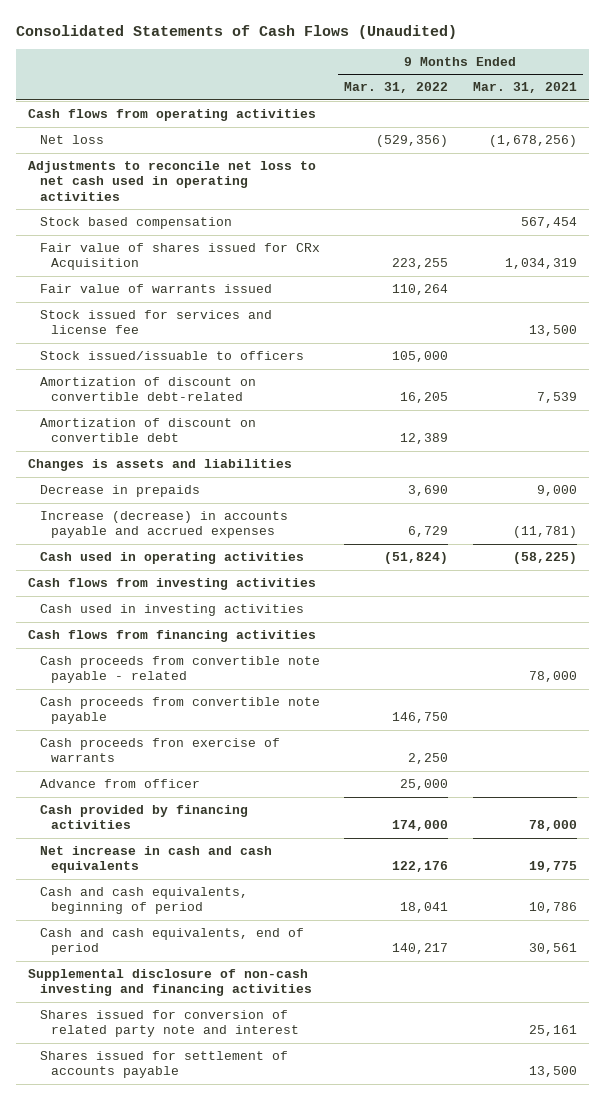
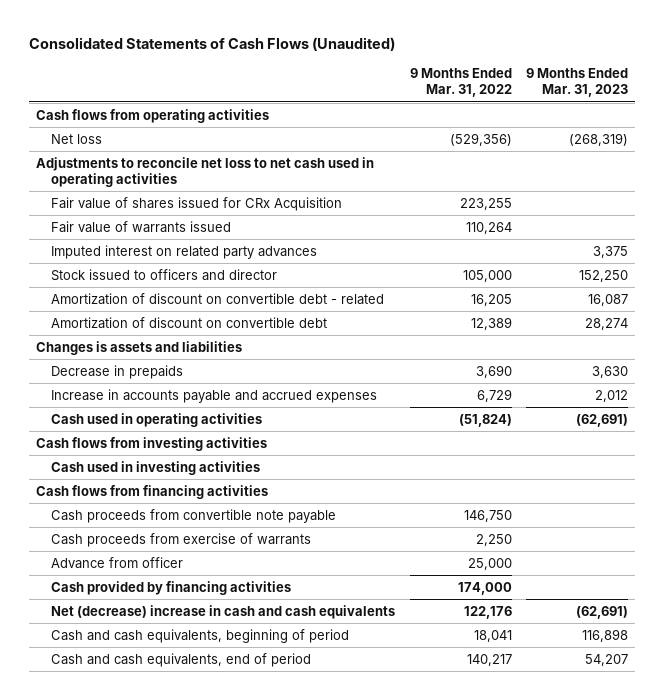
[472,82,577,94] Mar. 31, 2021 -> none
none -> [525,68,628,98] 9 Months Ended Mar. 31, 2023
[39,217,232,230] Stock based compensation -> none
[39,310,272,335] Stock issued for services and license fee -> none
none -> [51,244,318,259] Imputed interest on related party advances
[39,351,304,361] Stock issued/issuable to officers -> [51,268,278,281] Stock issued to officers and director
[39,377,256,402] Amortization of discount on convertible debt-related -> [51,292,385,305] Amortization of discount on convertible debt - related
[39,511,288,539] Increase (decrease) in accounts payable and accrued expenses -> [51,388,378,403] Increase in accounts payable and accrued expenses
[39,656,320,684] Cash proceeds from convertible note payable - related -> none
[39,738,280,763] Cash proceeds fron exercise of warrants -> [51,532,312,547] Cash proceeds from exercise of warrants
[39,846,272,874] Net increase in cash and cash equivalents -> [51,604,396,619] Net (decrease) increase in cash and cash equivalents
[28,969,312,997] Supplemental disclosure of non-cash investing and financing activities -> none
[39,1010,299,1038] Shares issued for conversion of related party note and interest -> none
[39,1051,288,1079] Shares issued for settlement of accounts payable -> none

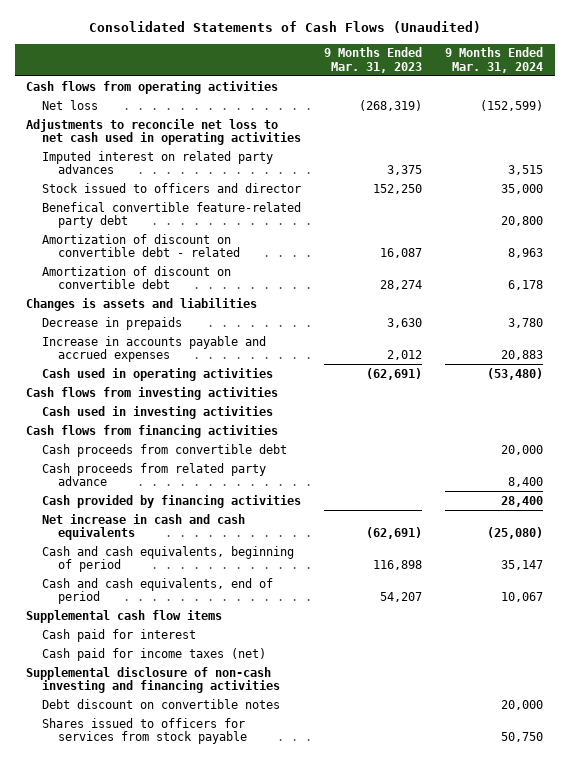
[409,68,512,98] 9 Months Ended Mar. 31, 2022 -> none
none -> [445,47,544,73] 9 Months Ended Mar. 31, 2024
[51,196,343,211] Fair value of shares issued for CRx Acquisition -> none
[51,220,232,233] Fair value of warrants issued -> none
none -> [41,201,301,228] Benefical convertible feature-related party debt
[51,532,312,547] Cash proceeds from exercise of warrants -> none
[51,508,337,523] Cash proceeds from convertible note payable -> [41,443,287,457] Cash proceeds from convertible debt
[51,556,184,569] Advance from officer -> [41,462,266,486] Cash proceeds from related party advance
[51,604,396,619] Net (decrease) increase in cash and cash equivalents -> [41,513,245,540] Net increase in cash and cash equivalents
none -> [26,609,223,623] Supplemental cash flow items
none -> [41,628,196,642] Cash paid for interest
none -> [41,647,266,661] Cash paid for income taxes (net)
none -> [26,666,280,693] Supplemental disclosure of non-cash investing and financing activities
none -> [41,698,280,709] Debt discount on convertible notes
none -> [41,717,247,744] Shares issued to officers for services from stock payable

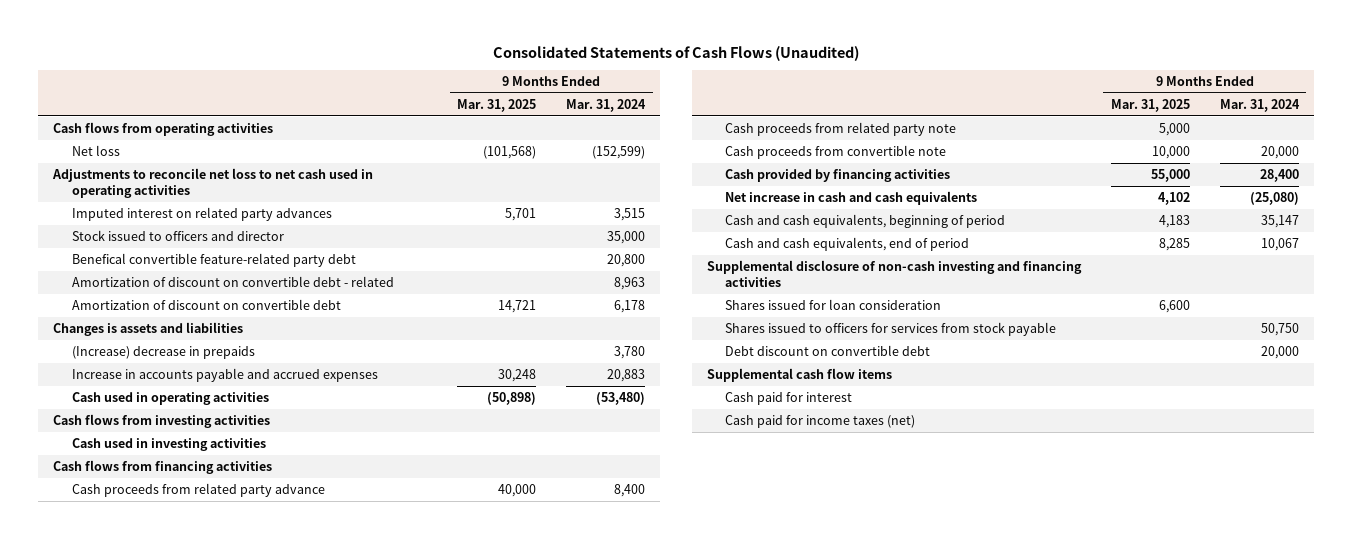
[324,47,423,73] 9 Months Ended Mar. 31, 2023 -> none
none -> [457,98,537,112] Mar. 31, 2025
[41,316,182,330] Decrease in prepaids -> [71,345,255,359] (Increase) decrease in prepaids
[41,443,287,457] Cash proceeds from convertible debt -> none
none -> [724,121,956,136] Cash proceeds from related party note
none -> [724,144,946,159] Cash proceeds from convertible note
[26,666,280,693] Supplemental disclosure of non-cash investing and financing activities -> [706,259,1082,287] Supplemental disclosure of non-cash investing and financing activities
none -> [724,298,941,310] Shares issued for loan consideration
[41,717,247,744] Shares issued to officers for services from stock payable -> [724,321,1056,336] Shares issued to officers for services from stock payable
none -> [724,344,930,356] Debt discount on convertible debt
[41,698,280,709] Debt discount on convertible notes -> none

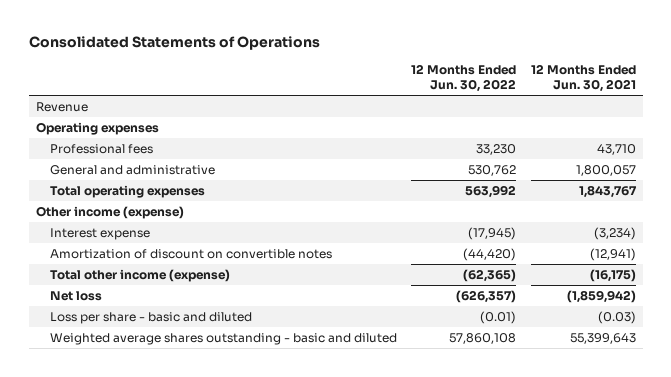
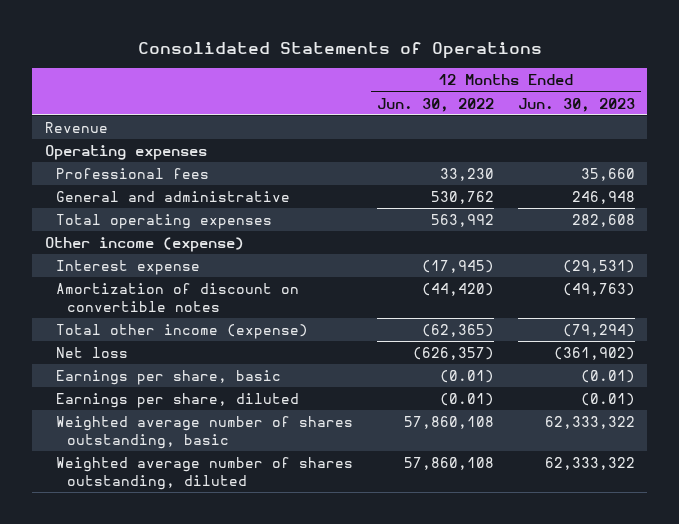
[530,64,636,93] 12 Months Ended Jun. 30, 2021 -> none
none -> [517,97,635,112] Jun. 30, 2023
[49,311,252,324] Loss per share - basic and diluted -> [55,370,281,386] Earnings per share, basic
none -> [55,393,299,409] Earnings per share, diluted
[49,332,397,345] Weighted average shares outstanding - basic and diluted -> [55,416,353,449] Weighted average number of shares outstanding, basic
none -> [55,457,353,490] Weighted average number of shares outstanding, diluted

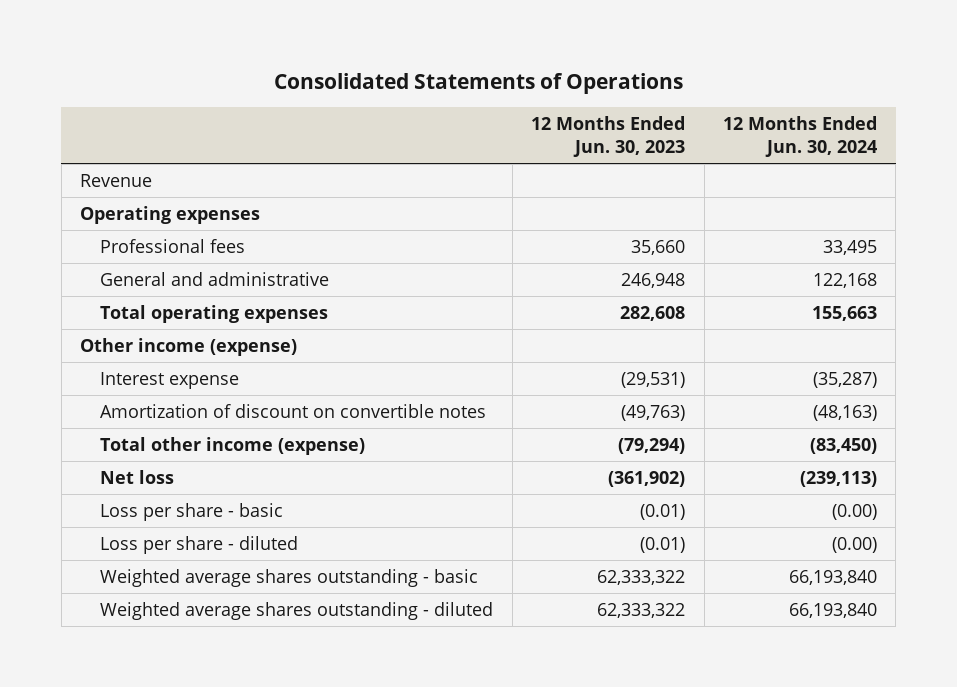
[376,97,494,112] Jun. 30, 2022 -> none
none -> [722,116,877,158] 12 Months Ended Jun. 30, 2024
[55,370,281,386] Earnings per share, basic -> [100,503,284,522] Loss per share - basic
[55,393,299,409] Earnings per share, diluted -> [100,536,299,555] Loss per share - diluted
[55,416,353,449] Weighted average number of shares outstanding, basic -> [100,569,479,588] Weighted average shares outstanding - basic
[55,457,353,490] Weighted average number of shares outstanding, diluted -> [100,602,494,621] Weighted average shares outstanding - diluted

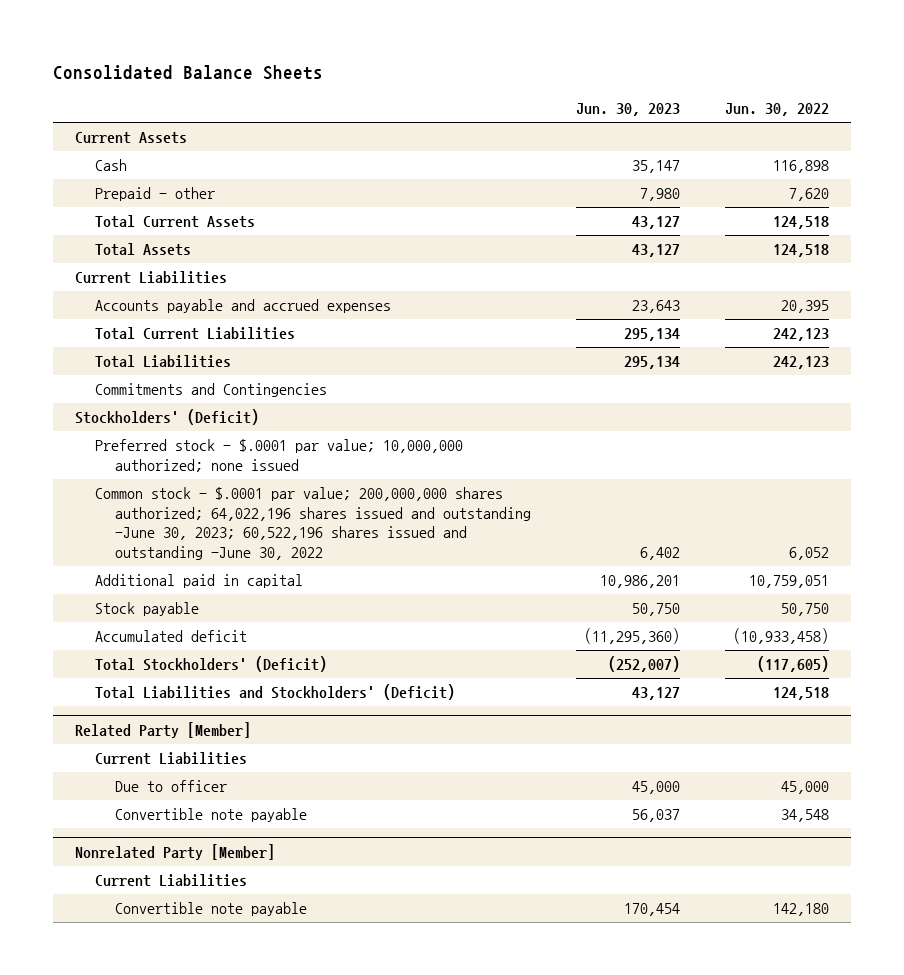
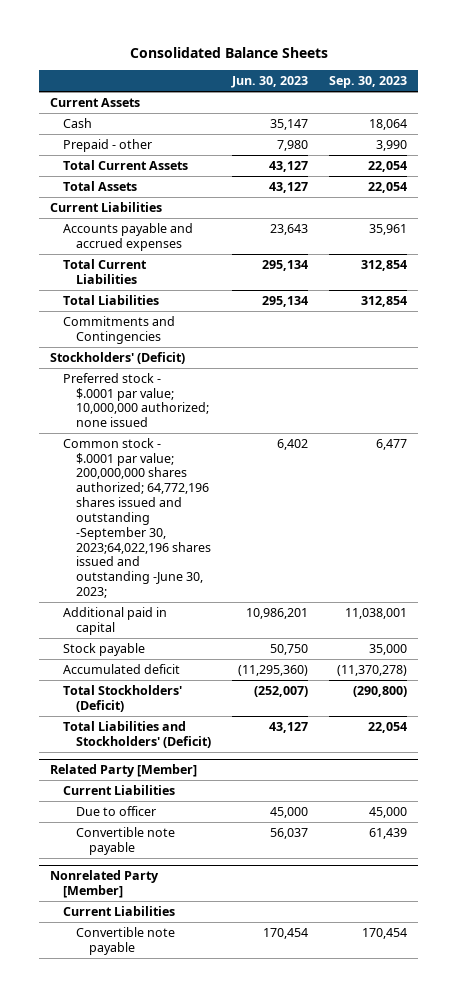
[724,103,829,117] Jun. 30, 2022 -> none
none -> [329,76,408,89] Sep. 30, 2023
[95,487,531,560] Common stock - $.0001 par value; 200,000,000 shares authorized; 64,022,196 shares issued and outstanding -June 30, 2023; 60,522,196 shares issued and outstanding -June 30, 2022 -> [62,437,211,599] Common stock - $.0001 par value; 200,000,000 shares authorized; 64,772,196 shares issued and outstanding -September 30, 2023;64,022,196 shares issued and outstanding -June 30, 2023;

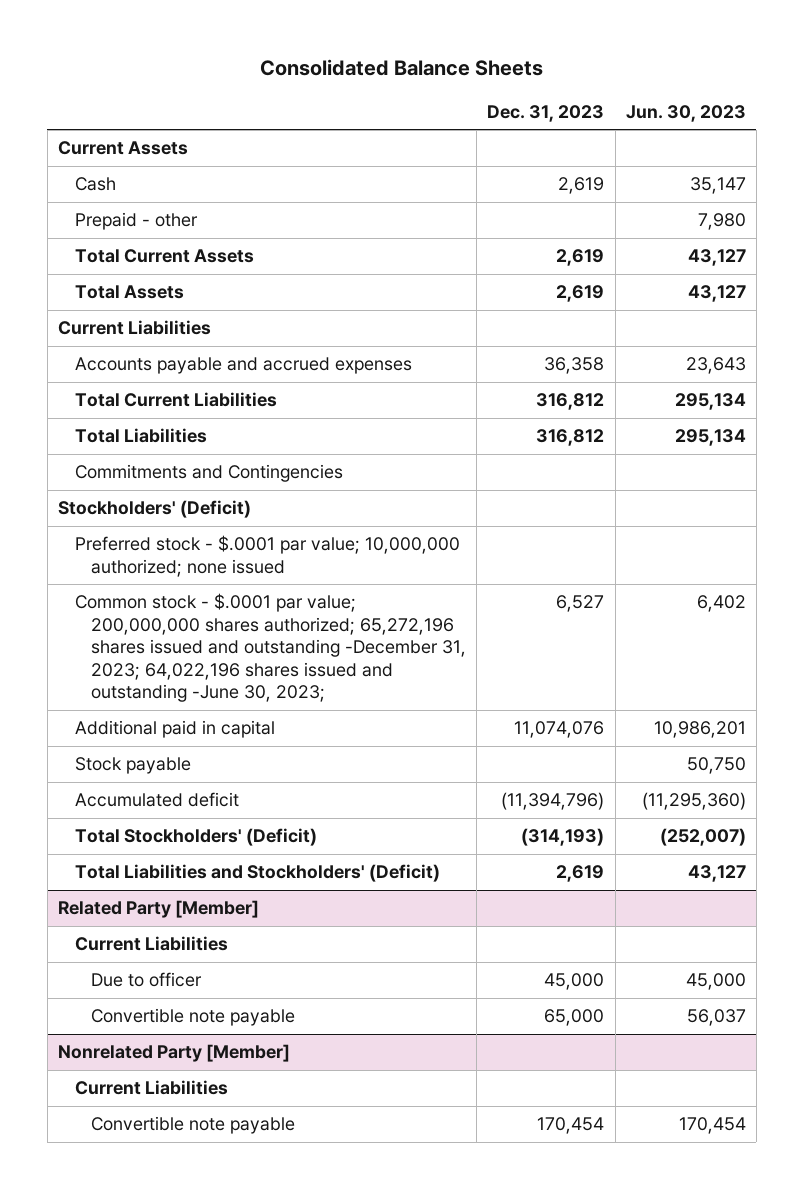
[329,76,408,89] Sep. 30, 2023 -> none
none -> [487,104,605,122] Dec. 31, 2023
[62,437,211,599] Common stock - $.0001 par value; 200,000,000 shares authorized; 64,772,196 shares issued and outstanding -September 30, 2023;64,022,196 shares issued and outstanding -June 30, 2023; -> [74,593,467,702] Common stock - $.0001 par value; 200,000,000 shares authorized; 65,272,196 shares issued and outstanding -December 31, 2023; 64,022,196 shares issued and outstanding -June 30, 2023;

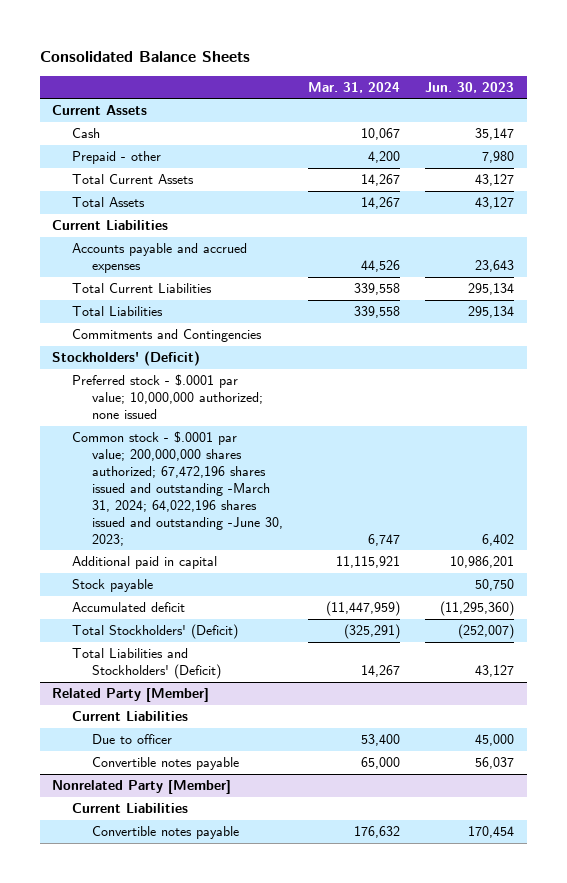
[487,104,605,122] Dec. 31, 2023 -> none
none -> [308,81,401,93] Mar. 31, 2024
[74,593,467,702] Common stock - $.0001 par value; 200,000,000 shares authorized; 65,272,196 shares issued and outstanding -December 31, 2023; 64,022,196 shares issued and outstanding -June 30, 2023; -> [72,431,283,546] Common stock - $.0001 par value; 200,000,000 shares authorized; 67,472,196 shares issued and outstanding -March 31, 2024; 64,022,196 shares issued and outstanding -June 30, 2023;
[91,1008,296,1027] Convertible note payable -> [91,757,239,771] Convertible notes payable
[91,1116,296,1135] Convertible note payable -> [91,826,239,840] Convertible notes payable

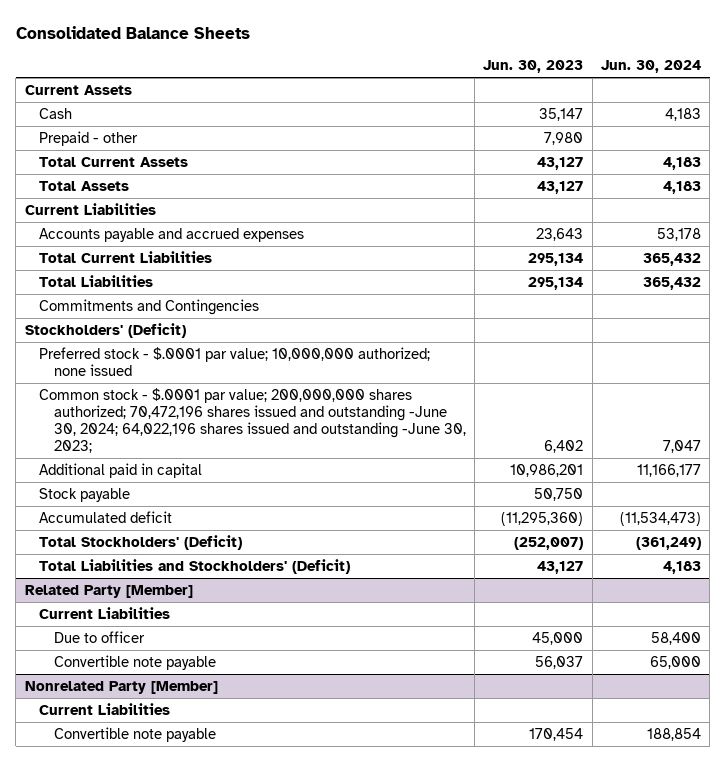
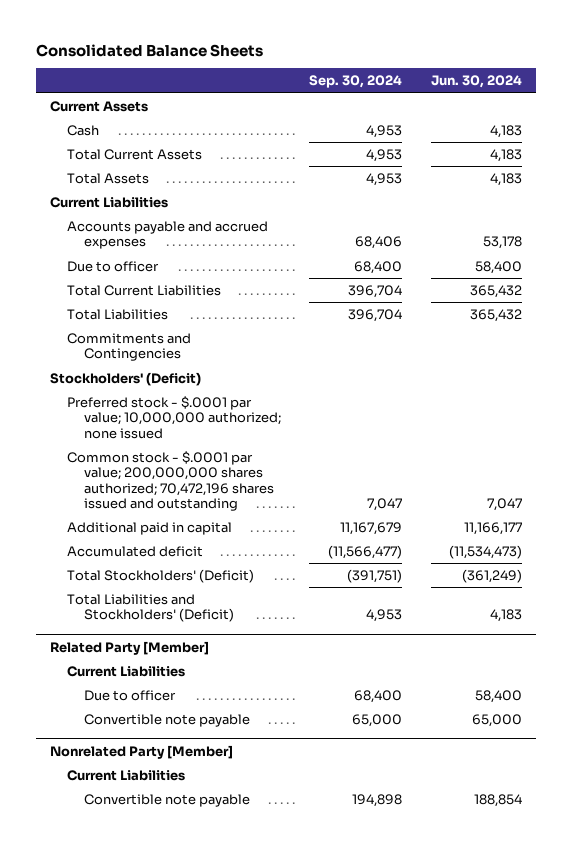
[483,60,584,74] Jun. 30, 2023 -> none
none -> [309,75,403,89] Sep. 30, 2024
[39,130,139,146] Prepaid - other -> none
none -> [66,260,159,272] Due to officer
[39,387,466,453] Common stock - $.0001 par value; 200,000,000 shares authorized; 70,472,196 shares issued and outstanding -June 30, 2024; 64,022,196 shares issued and outstanding -June 30, 2023; -> [66,450,274,511] Common stock - $.0001 par value; 200,000,000 shares authorized; 70,472,196 shares issued and outstanding
[39,487,131,502] Stock payable -> none

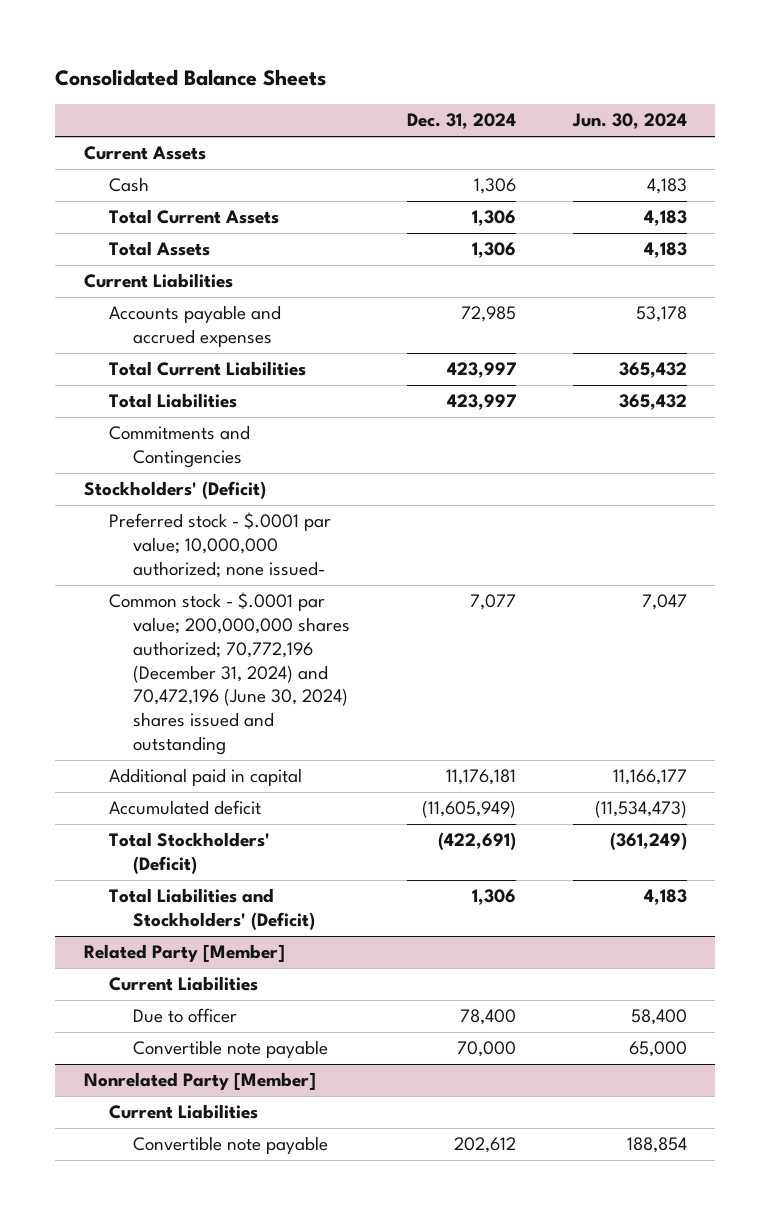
[309,75,403,89] Sep. 30, 2024 -> none
none -> [407,113,517,130] Dec. 31, 2024
[66,260,159,272] Due to officer -> none
[66,395,281,439] Preferred stock - $.0001 par value; 10,000,000 authorized; none issued -> [108,512,331,578] Preferred stock - $.0001 par value; 10,000,000 authorized; none issued-
[66,450,274,511] Common stock - $.0001 par value; 200,000,000 shares authorized; 70,472,196 shares issued and outstanding -> [108,592,351,755] Common stock - $.0001 par value; 200,000,000 shares authorized; 70,772,196 (December 31, 2024) and 70,472,196 (June 30, 2024) shares issued and outstanding

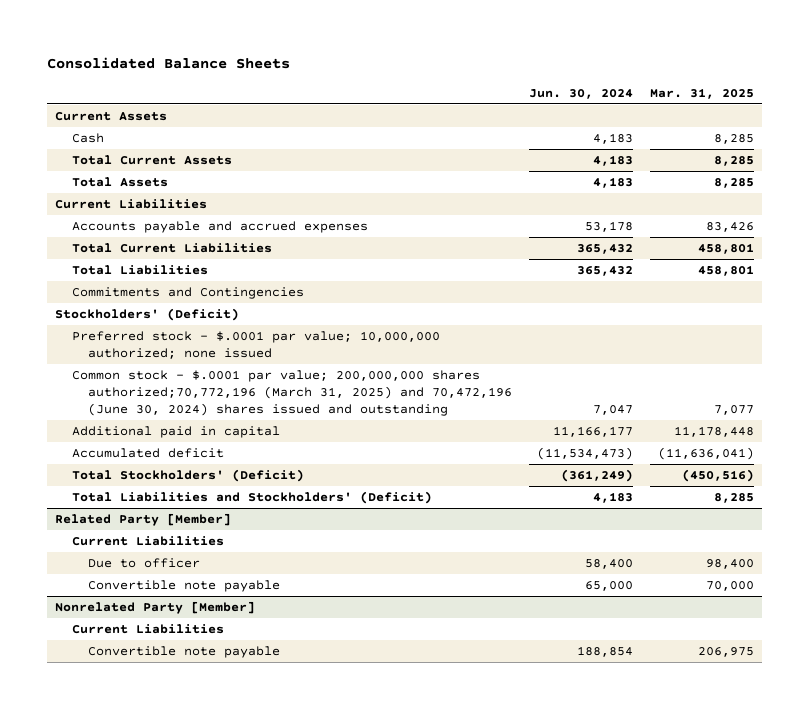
[407,113,517,130] Dec. 31, 2024 -> none
none -> [649,87,754,99] Mar. 31, 2025
[108,512,331,578] Preferred stock - $.0001 par value; 10,000,000 authorized; none issued- -> [71,331,440,359] Preferred stock - $.0001 par value; 10,000,000 authorized; none issued
[108,592,351,755] Common stock - $.0001 par value; 200,000,000 shares authorized; 70,772,196 (December 31, 2024) and 70,472,196 (June 30, 2024) shares issued and outstanding -> [71,370,513,416] Common stock - $.0001 par value; 200,000,000 shares authorized;70,772,196 (March 31, 2025) and 70,472,196 (June 30, 2024) shares issued and outstanding

